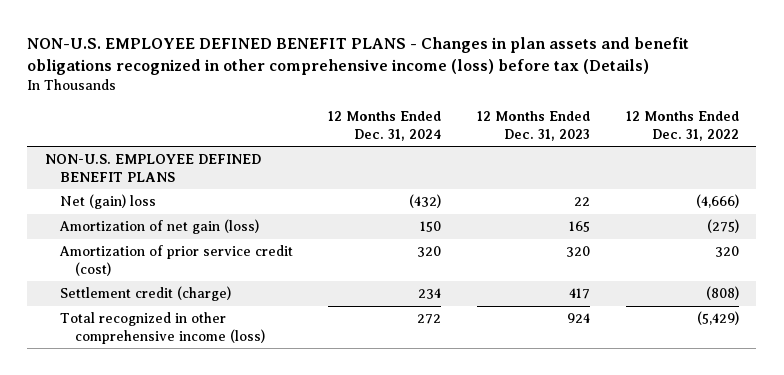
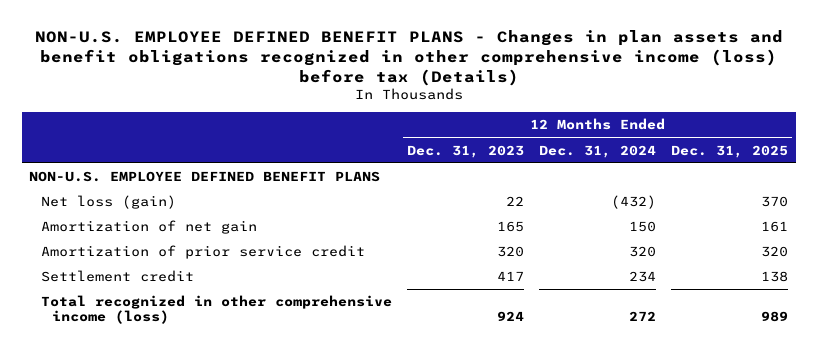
[625,111,739,141] 12 Months Ended Dec. 31, 2022 -> none
none -> [671,144,789,158] Dec. 31, 2025
[59,194,156,210] Net (gain) loss -> [40,195,176,210] Net loss (gain)
[58,219,259,235] Amortization of net gain (loss) -> [40,220,257,235] Amortization of net gain
[58,245,293,276] Amortization of prior service credit (cost) -> [40,245,365,260] Amortization of prior service credit
[59,286,231,302] Settlement credit (charge) -> [40,270,194,283] Settlement credit

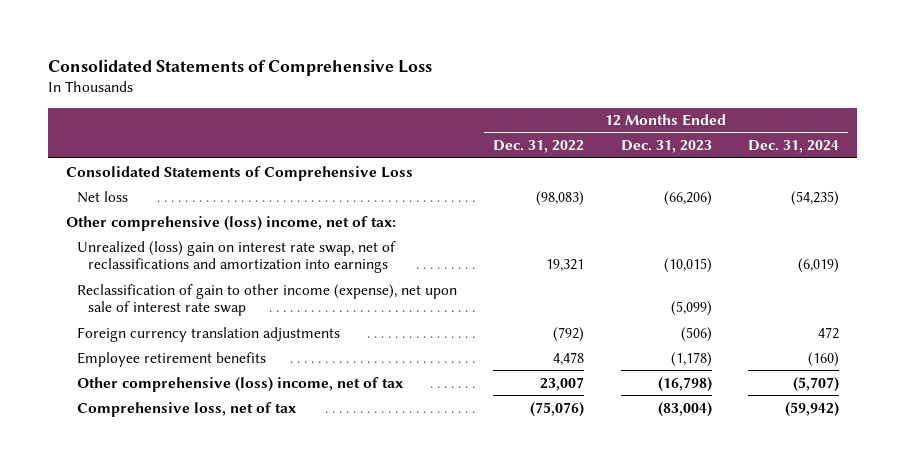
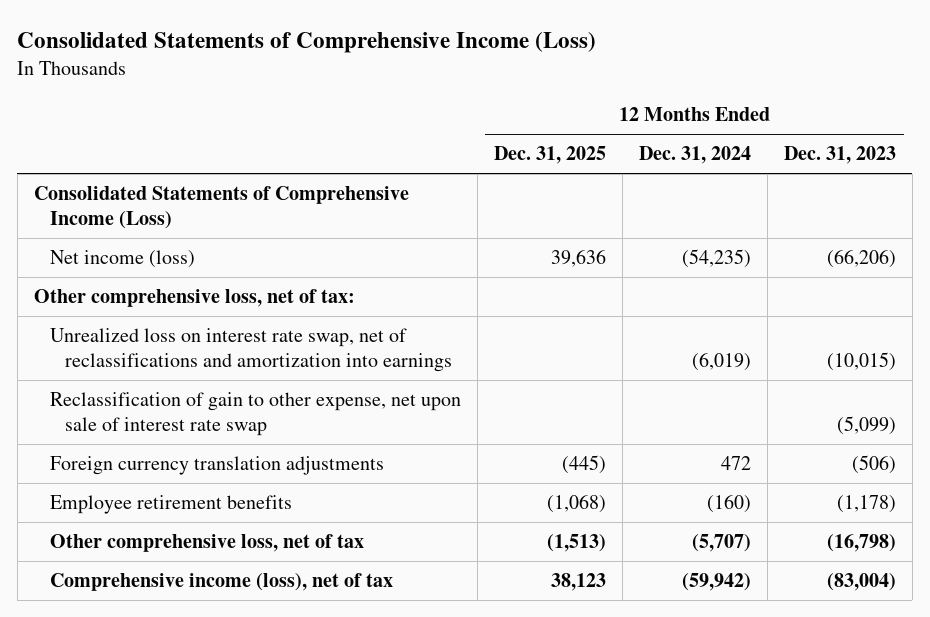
[47,58,432,76] Consolidated Statements of Comprehensive Loss -> [17,32,597,54] Consolidated Statements of Comprehensive Income (Loss)
[493,140,585,154] Dec. 31, 2022 -> none
none -> [493,146,606,165] Dec. 31, 2025
[65,165,413,181] Consolidated Statements of Comprehensive Loss -> [33,186,409,229] Consolidated Statements of Comprehensive Income (Loss)
[77,190,129,203] Net loss -> [49,250,195,269] Net income (loss)
[65,215,396,231] Other comprehensive (loss) income, net of tax: -> [33,289,355,308] Other comprehensive loss, net of tax:
[77,240,397,274] Unrealized (loss) gain on interest rate swap, net of reclassifications and amortization into earnings -> [49,328,453,372] Unrealized loss on interest rate swap, net of reclassifications and amortization into earnings
[77,283,458,317] Reclassification of gain to other income (expense), net upon sale of interest rate swap -> [49,392,461,436] Reclassification of gain to other expense, net upon sale of interest rate swap
[77,376,404,392] Other comprehensive (loss) income, net of tax -> [49,534,364,553] Other comprehensive loss, net of tax
[77,401,297,417] Comprehensive loss, net of tax -> [49,573,393,592] Comprehensive income (loss), net of tax

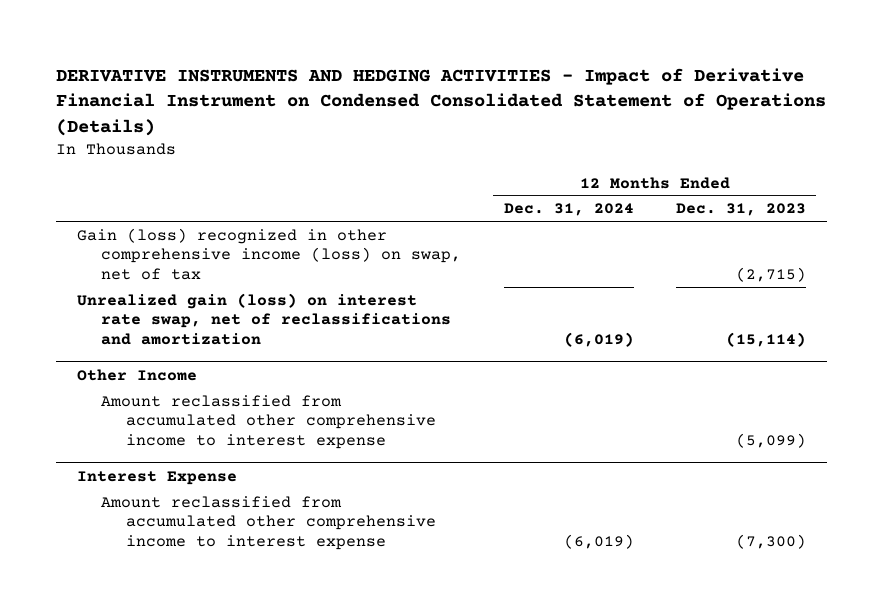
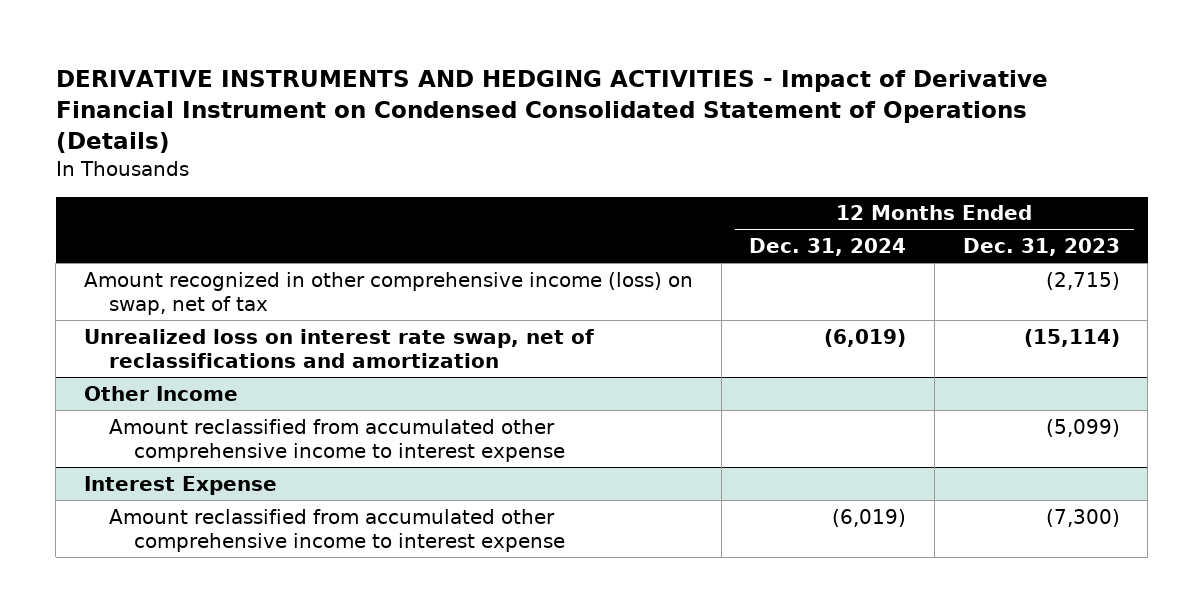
[76,227,462,281] Gain (loss) recognized in other comprehensive income (loss) on swap, net of tax -> [83,271,693,316] Amount recognized in other comprehensive income (loss) on swap, net of tax
[76,292,452,346] Unrealized gain (loss) on interest rate swap, net of reclassifications and amortization -> [83,328,594,369] Unrealized loss on interest rate swap, net of reclassifications and amortization

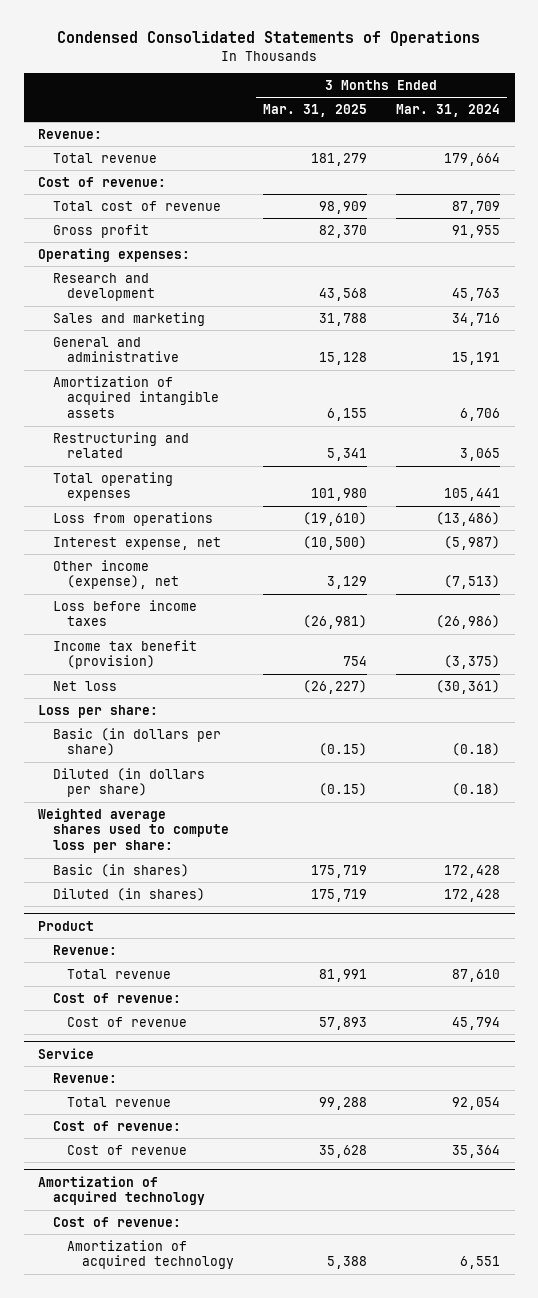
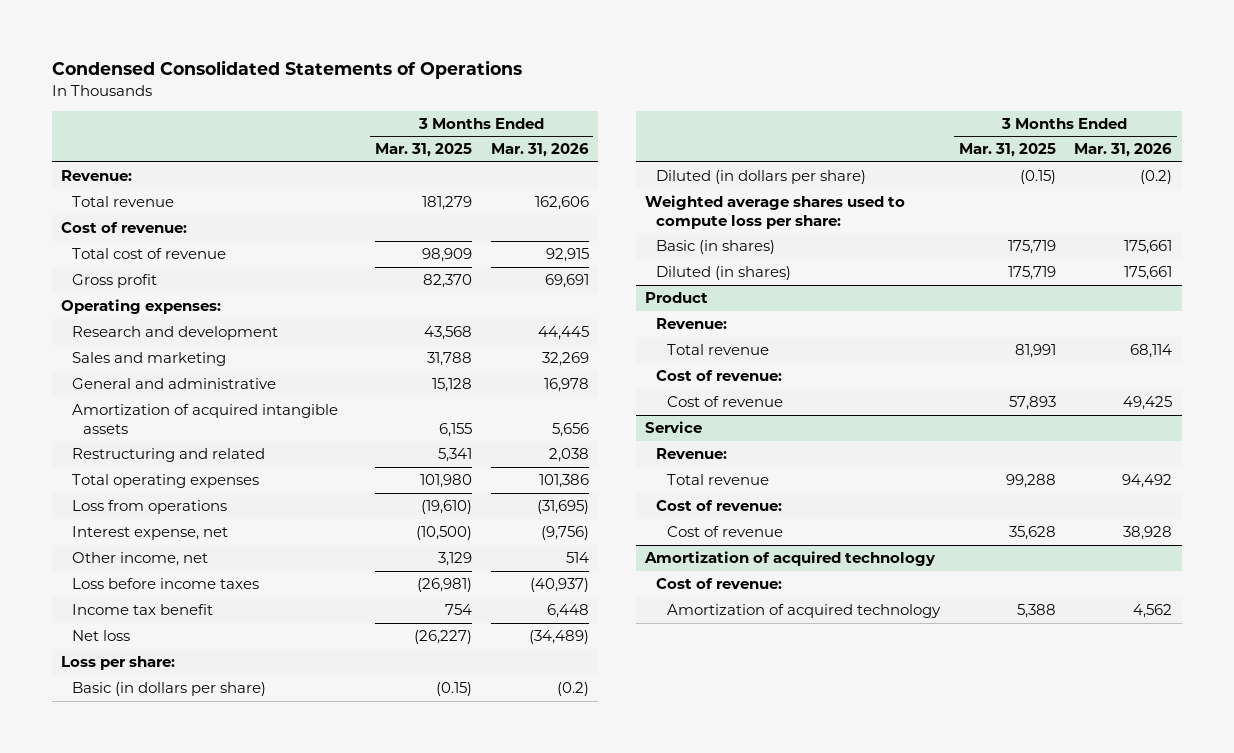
[396,103,501,117] Mar. 31, 2024 -> none
none -> [490,143,589,158] Mar. 31, 2026
[52,559,180,590] Other income (expense), net -> [72,552,209,567] Other income, net
[52,639,197,670] Income tax benefit (provision) -> [72,604,214,616] Income tax benefit

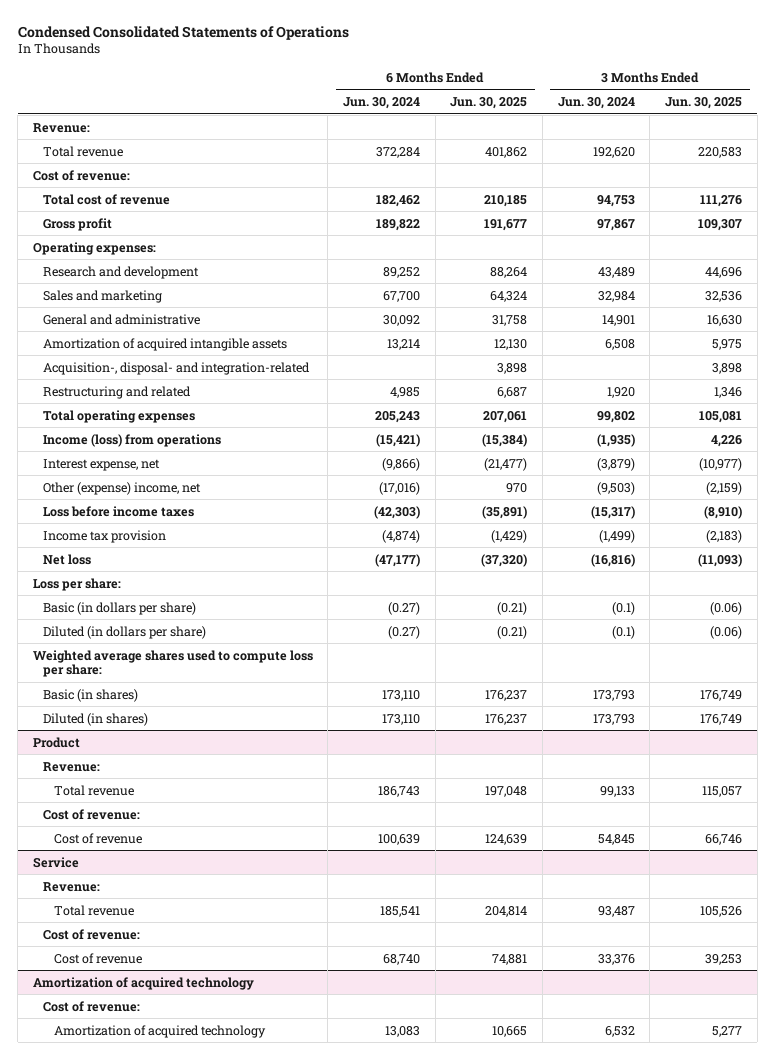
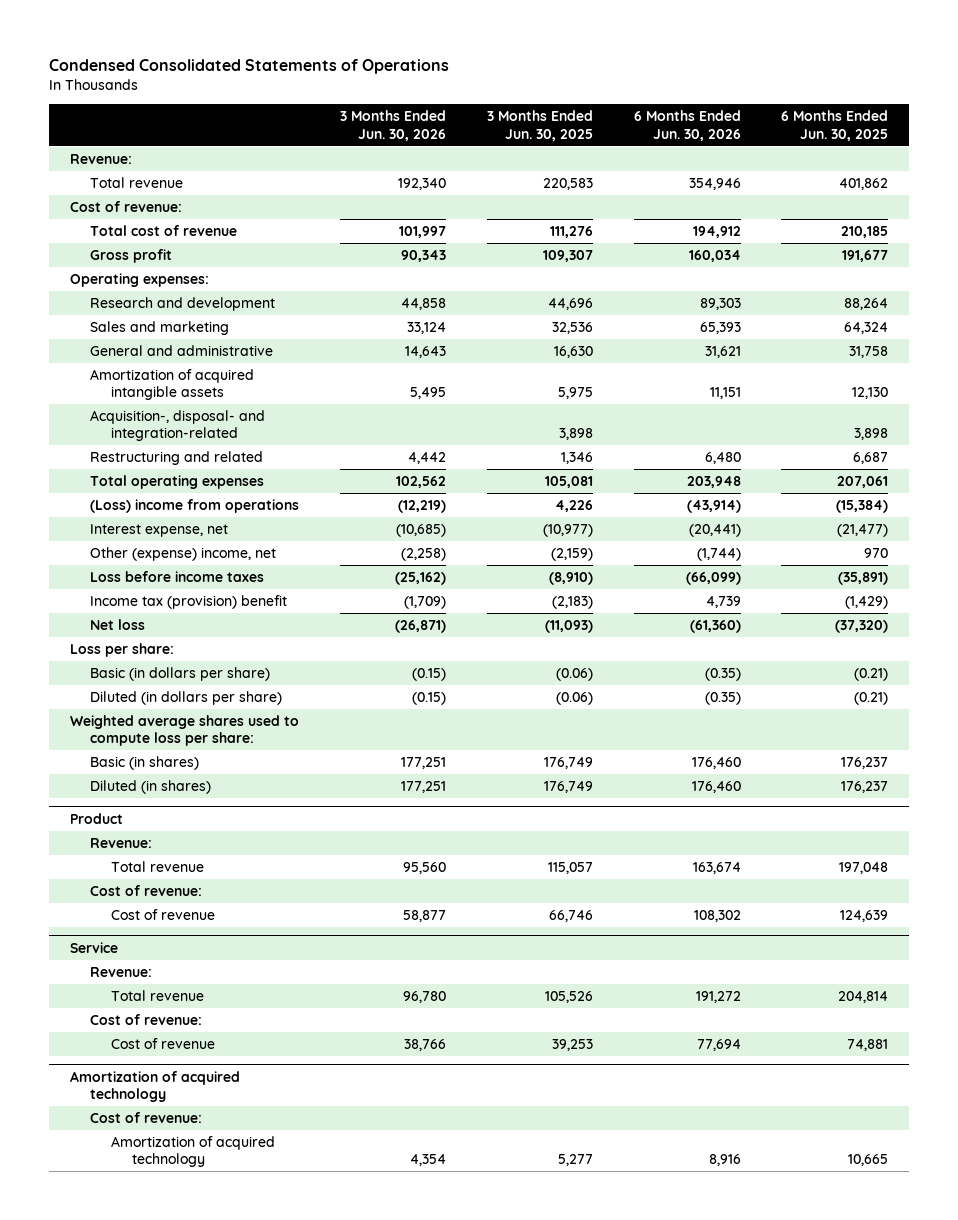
[343,97,421,110] Jun. 30, 2024 -> none
[557,97,635,110] Jun. 30, 2024 -> none
none -> [340,110,447,141] 3 Months Ended Jun. 30, 2026
none -> [633,110,741,141] 6 Months Ended Jun. 30, 2026
[43,433,222,447] Income (loss) from operations -> [90,499,300,514] (Loss) income from operations
[43,529,167,543] Income tax provision -> [90,595,288,610] Income tax (provision) benefit

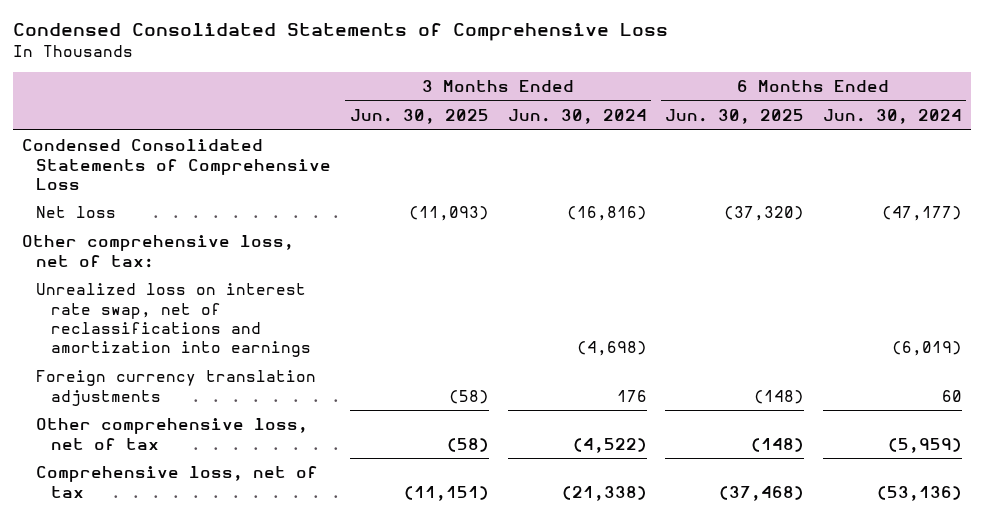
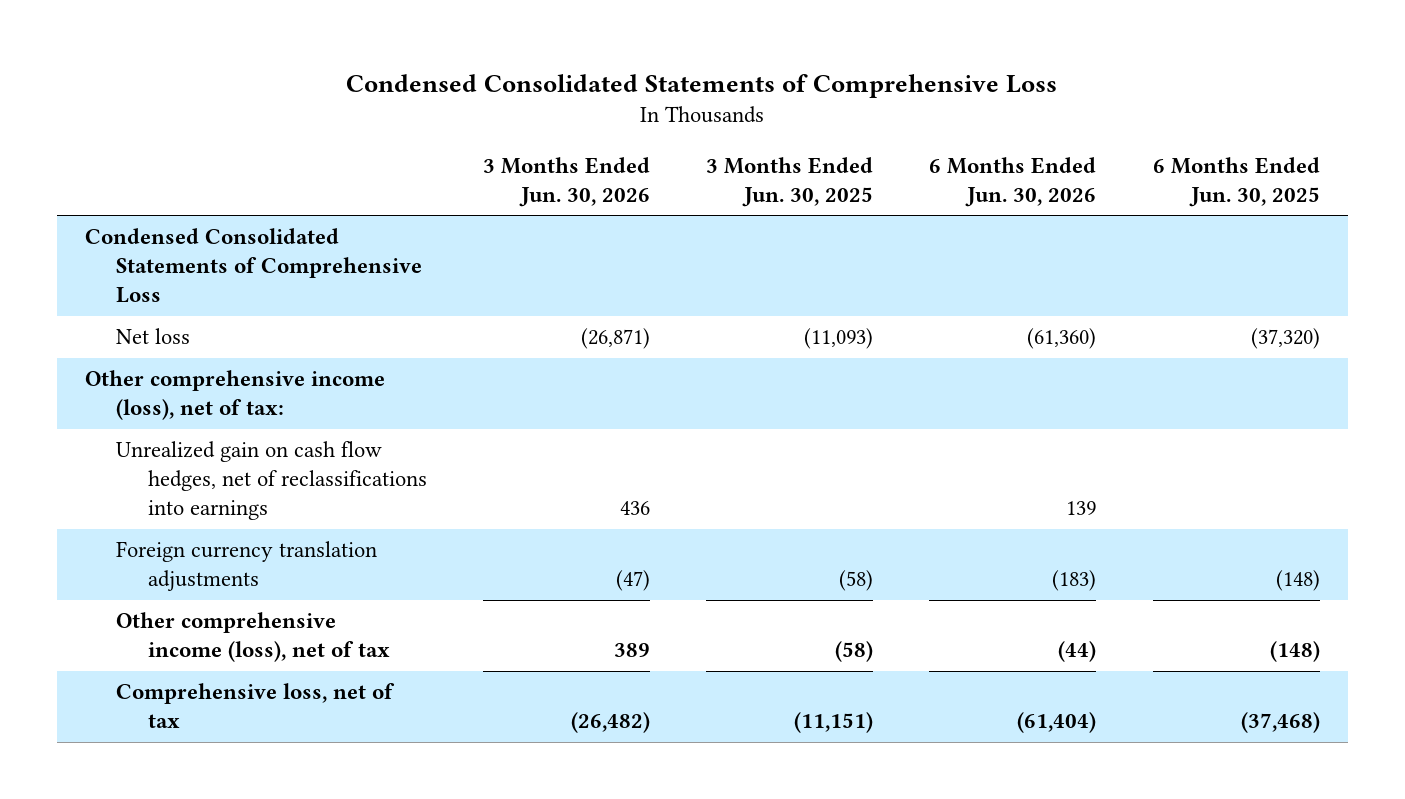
[507,108,647,124] Jun. 30, 2024 -> none
[822,108,962,124] Jun. 30, 2024 -> none
none -> [482,156,650,207] 3 Months Ended Jun. 30, 2026
none -> [929,156,1097,207] 6 Months Ended Jun. 30, 2026
[21,235,294,268] Other comprehensive loss, net of tax: -> [85,370,386,421] Other comprehensive income (loss), net of tax:
[36,283,312,358] Unrealized loss on interest rate swap, net of reclassifications and amortization into earnings -> [116,441,427,521] Unrealized gain on cash flow hedges, net of reclassifications into earnings
[36,418,309,450] Other comprehensive loss, net of tax -> [116,612,390,663] Other comprehensive income (loss), net of tax

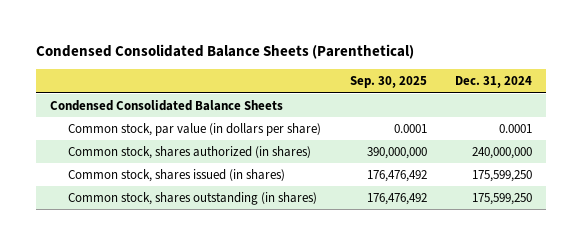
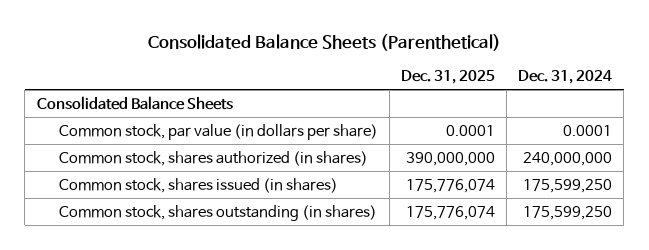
[35,44,414,60] Condensed Consolidated Balance Sheets (Parenthetical) -> [148,33,502,51] Consolidated Balance Sheets (Parenthetical)
[349,76,427,89] Sep. 30, 2025 -> none
none -> [400,70,495,85] Dec. 31, 2025
[49,100,283,112] Condensed Consolidated Balance Sheets -> [36,95,233,110] Consolidated Balance Sheets

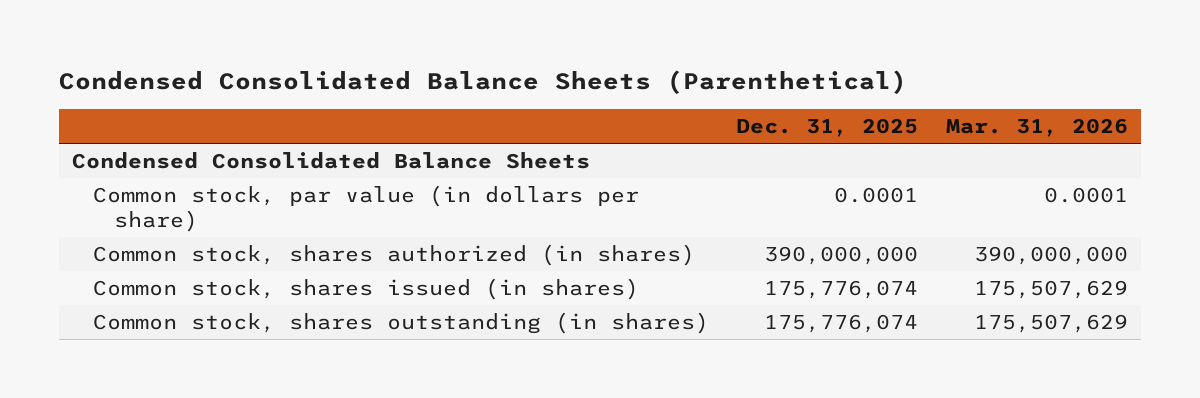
[148,33,502,51] Consolidated Balance Sheets (Parenthetical) -> [58,70,907,95] Condensed Consolidated Balance Sheets (Parenthetical)
[518,70,613,85] Dec. 31, 2024 -> none
none -> [945,118,1128,138] Mar. 31, 2026
[36,95,233,110] Consolidated Balance Sheets -> [72,152,591,170] Condensed Consolidated Balance Sheets

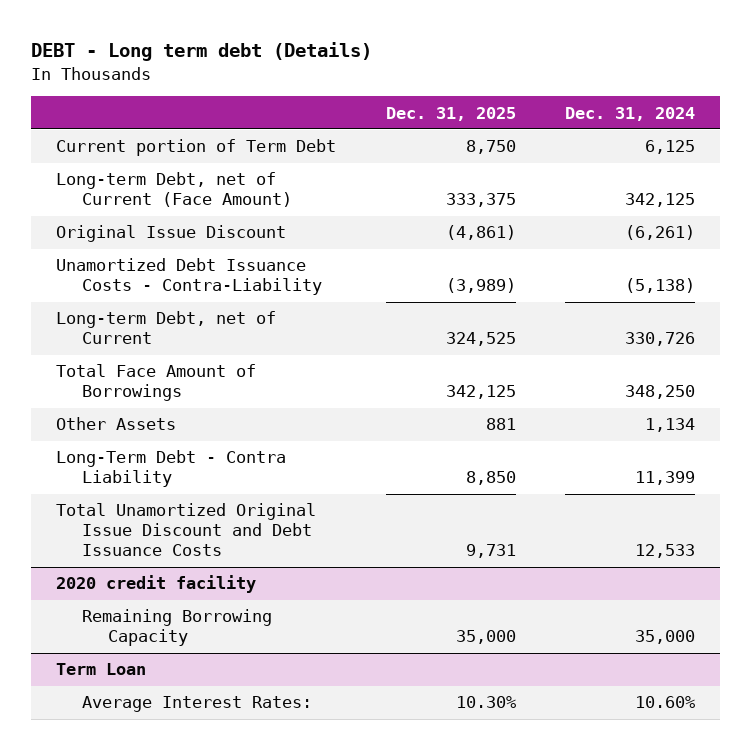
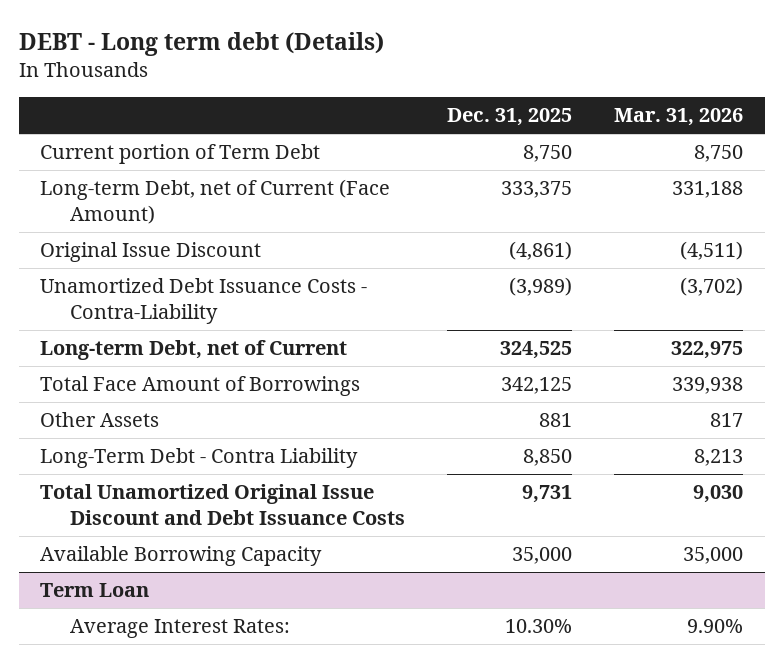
[565,106,696,121] Dec. 31, 2024 -> none
none -> [614,108,744,127] Mar. 31, 2026
[55,575,256,594] 2020 credit facility -> none
[81,609,272,647] Remaining Borrowing Capacity -> [40,546,323,567] Available Borrowing Capacity

